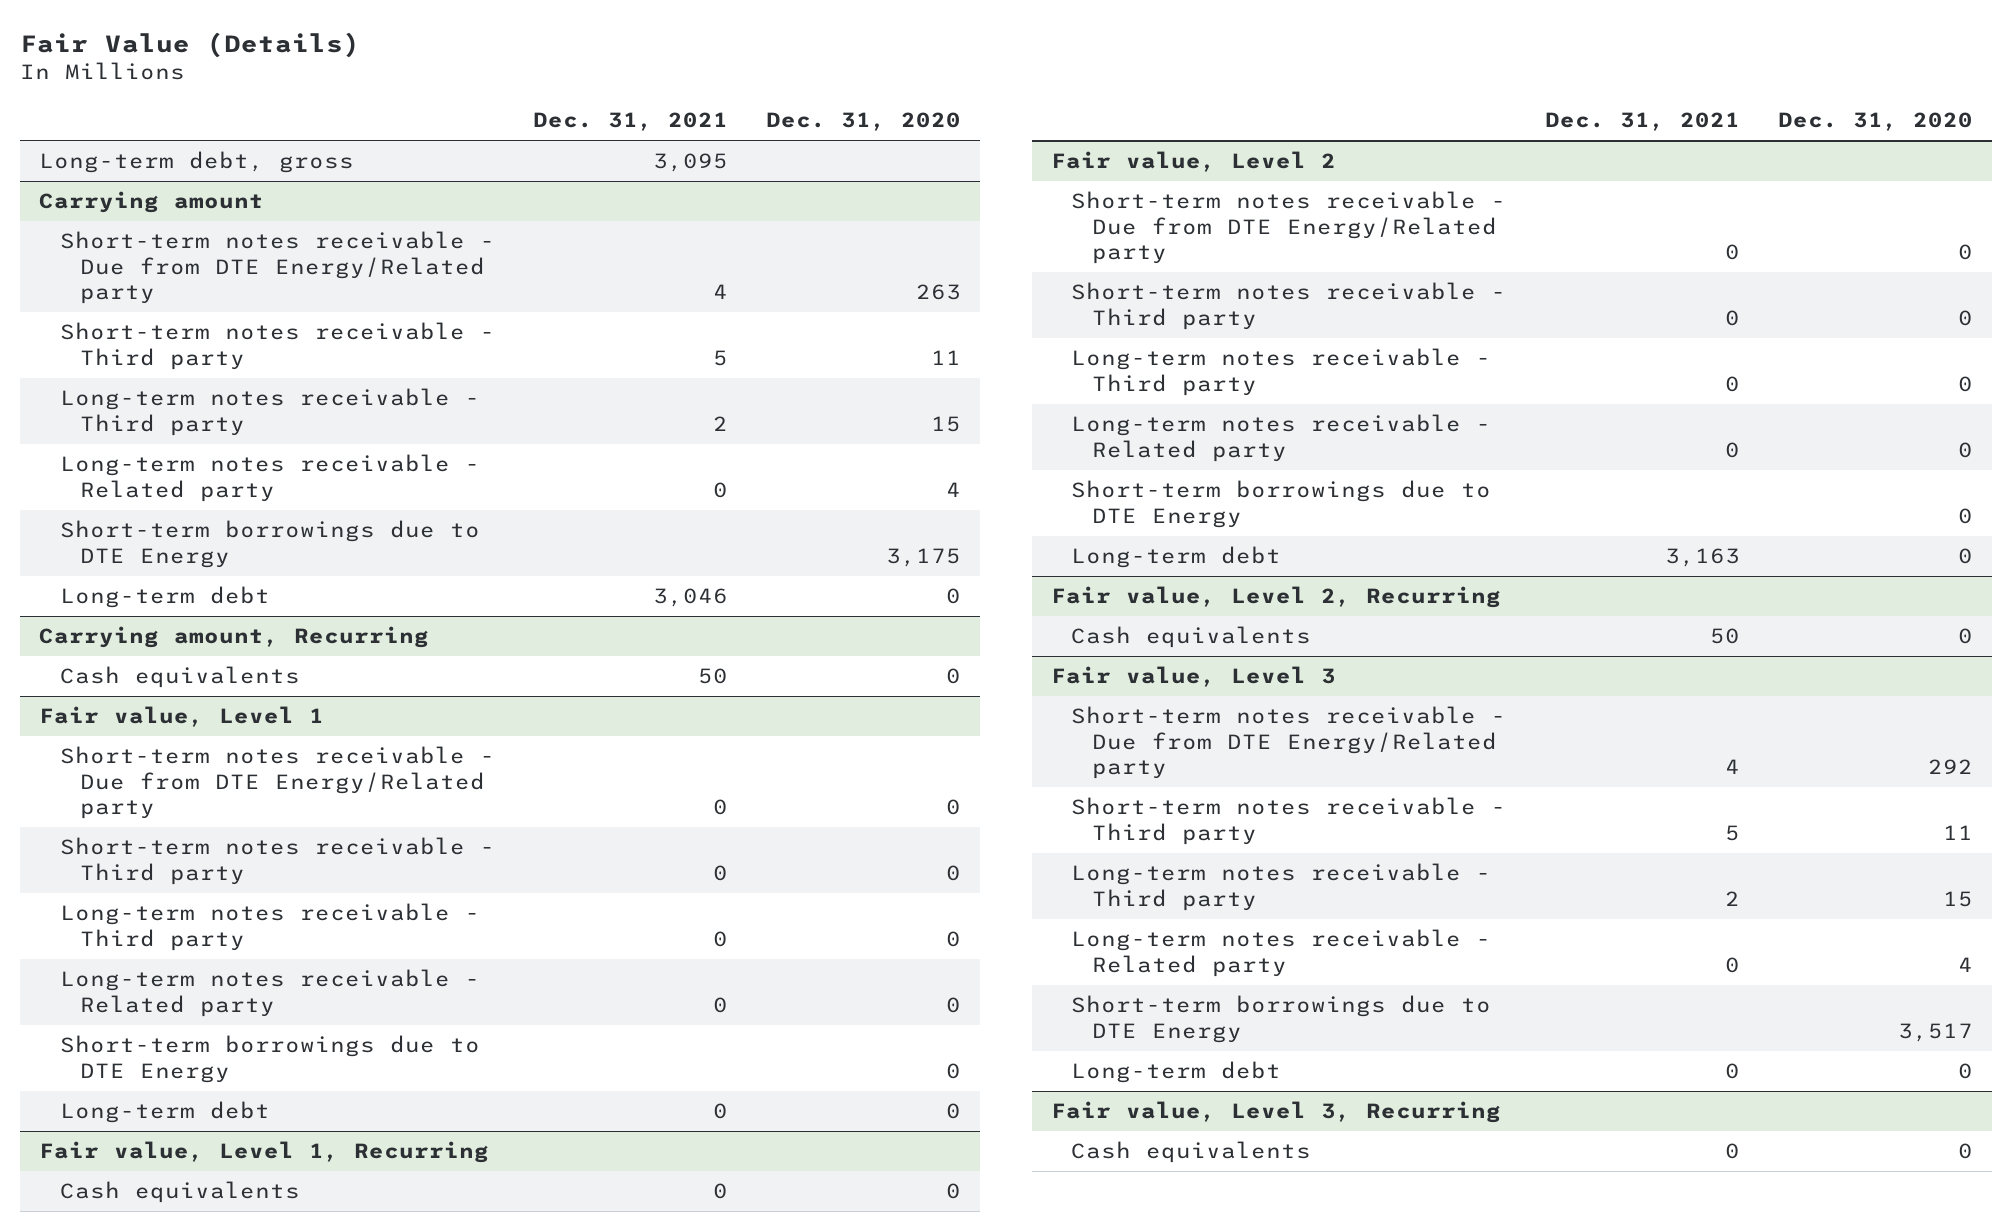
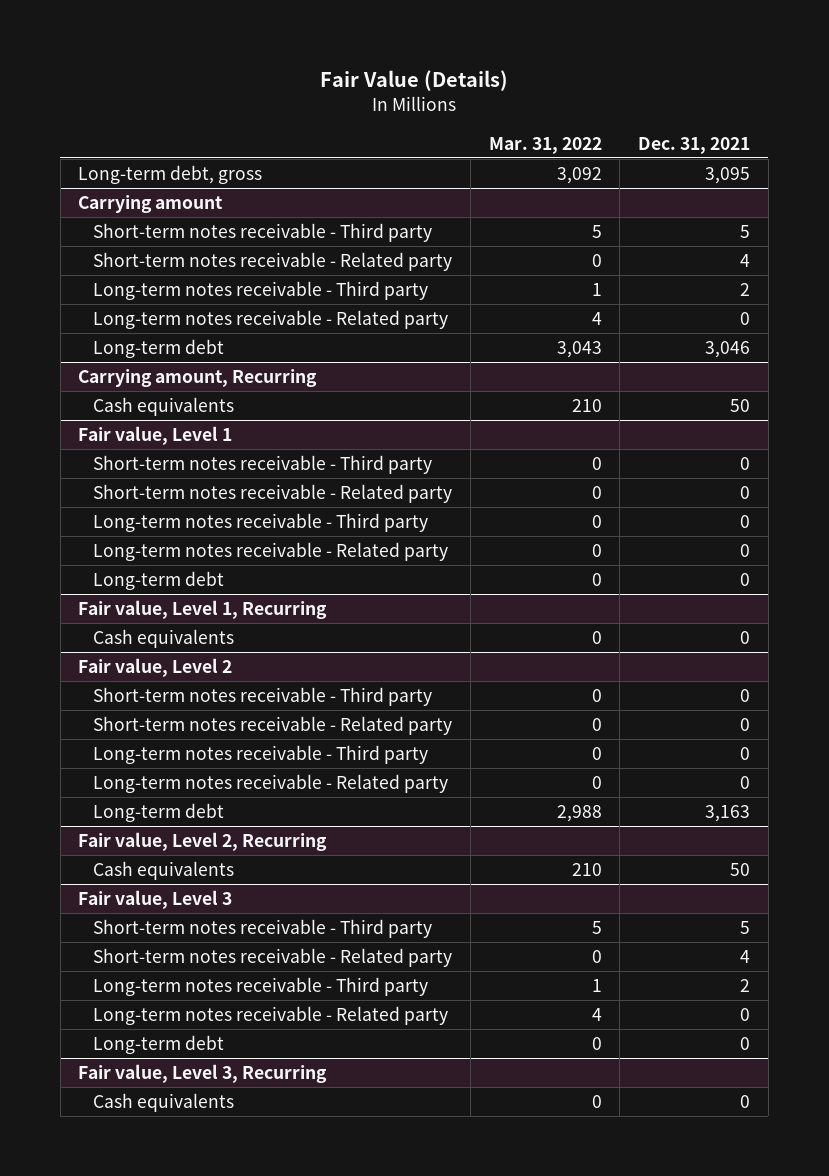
[766,112,962,132] Dec. 31, 2020 -> none
none -> [488,136,602,154] Mar. 31, 2022
[59,231,495,304] Short-term notes receivable - Due from DTE Energy/Related party -> none
none -> [93,252,453,272] Short-term notes receivable - Related party
[59,520,480,568] Short-term borrowings due to DTE Energy -> none
[59,746,495,819] Short-term notes receivable - Due from DTE Energy/Related party -> none
none -> [93,484,453,504] Short-term notes receivable - Related party
[59,1035,480,1083] Short-term borrowings due to DTE Energy -> none
[1071,191,1507,264] Short-term notes receivable - Due from DTE Energy/Related party -> none
none -> [93,716,453,736] Short-term notes receivable - Related party
[1071,480,1492,528] Short-term borrowings due to DTE Energy -> none
[1071,706,1507,779] Short-term notes receivable - Due from DTE Energy/Related party -> none
none -> [93,948,453,968] Short-term notes receivable - Related party
[1071,995,1492,1043] Short-term borrowings due to DTE Energy -> none

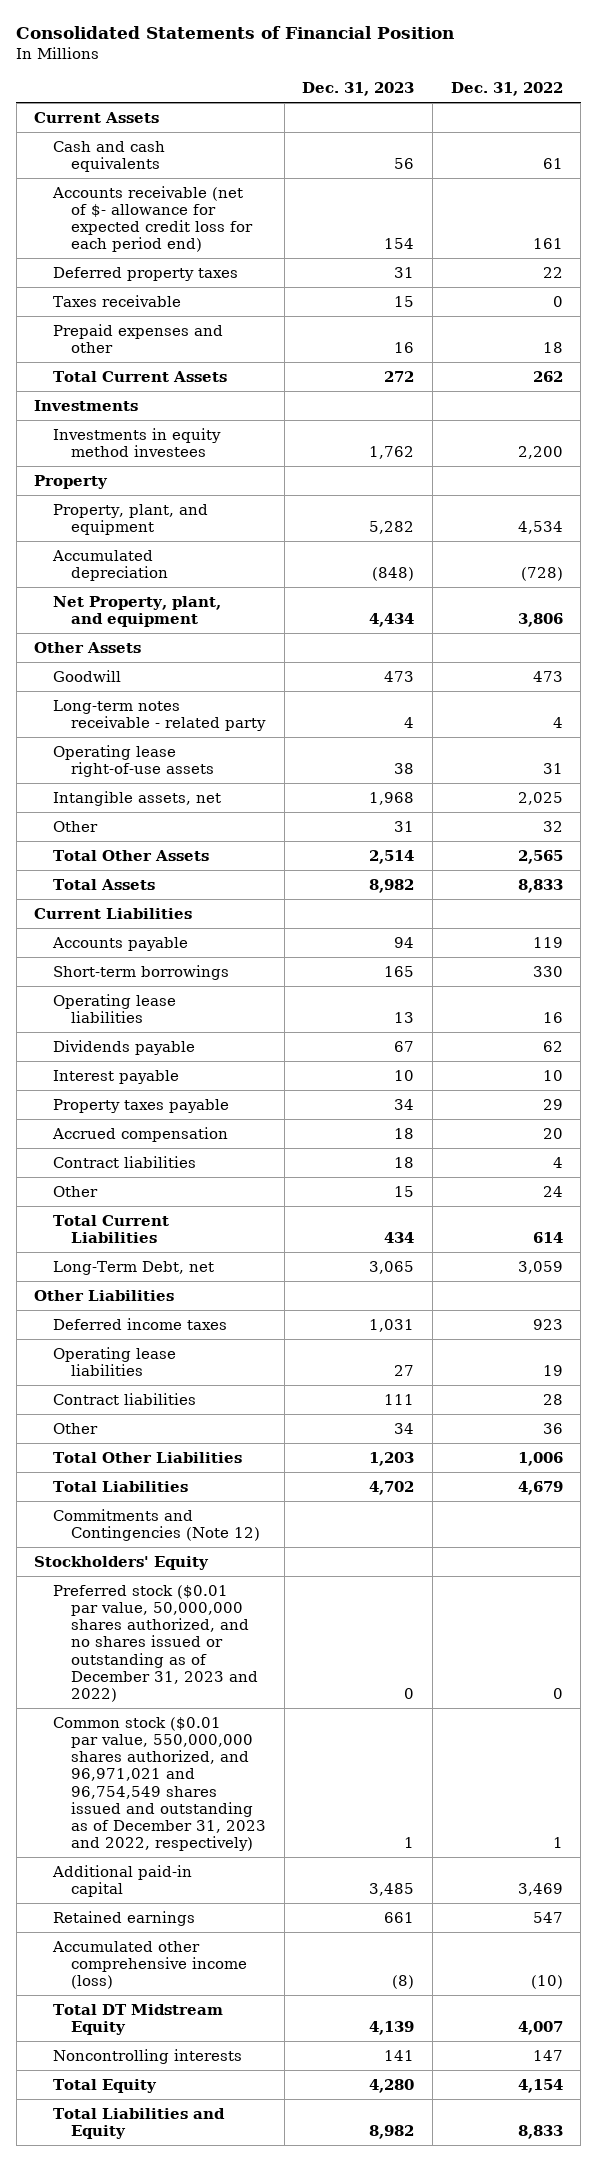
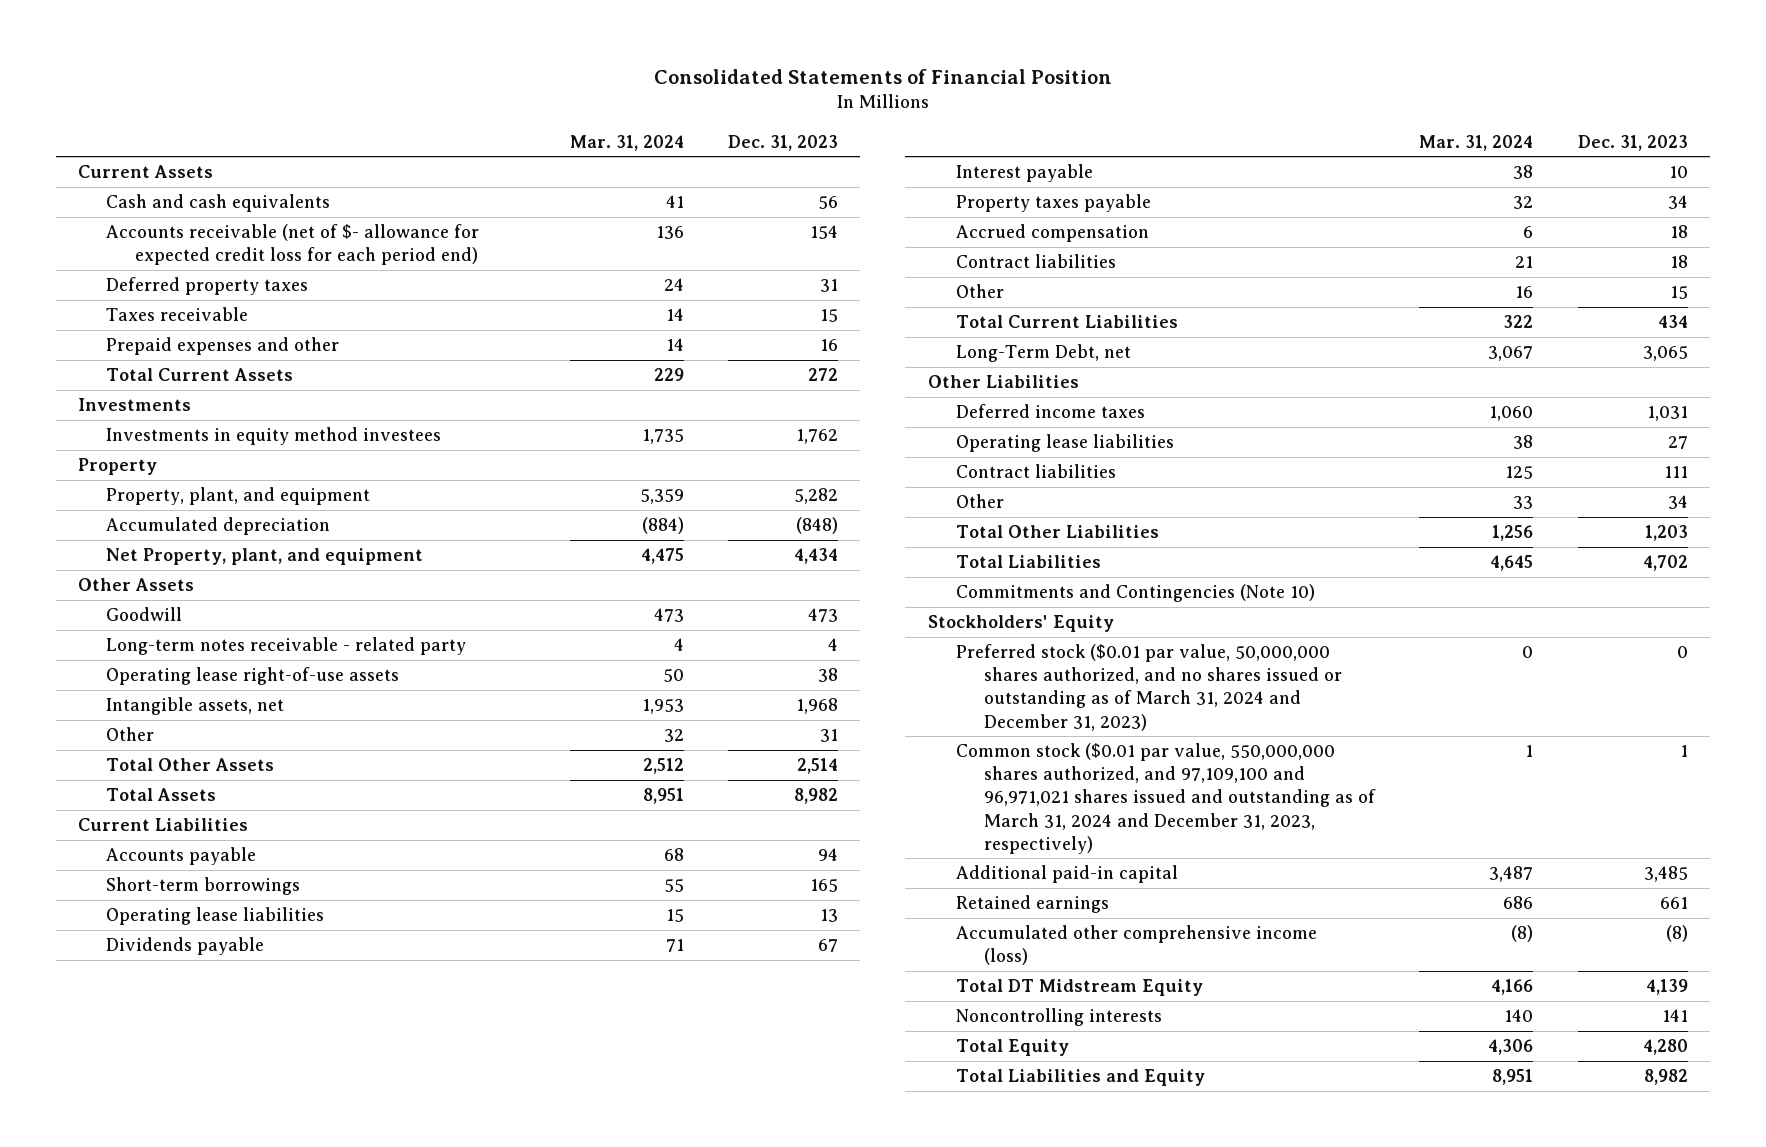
[450,82,563,97] Dec. 31, 2022 -> none
none -> [569,134,684,151] Mar. 31, 2024
[52,1508,260,1541] Commitments and Contingencies (Note 12) -> [955,584,1315,603] Commitments and Contingencies (Note 10)
[52,1584,258,1702] Preferred stock ($0.01 par value, 50,000,000 shares authorized, and no shares issued or outstanding as of December 31, 2023 and 2022) -> [955,644,1343,731] Preferred stock ($0.01 par value, 50,000,000 shares authorized, and no shares issued or outstanding as of March 31, 2024 and December 31, 2023)
[52,1716,266,1852] Common stock ($0.01 par value, 550,000,000 shares authorized, and 96,971,021 and 96,754,549 shares issued and outstanding as of December 31, 2023 and 2022, respectively) -> [955,743,1377,854] Common stock ($0.01 par value, 550,000,000 shares authorized, and 97,109,100 and 96,971,021 shares issued and outstanding as of March 31, 2024 and December 31, 2023, respectively)

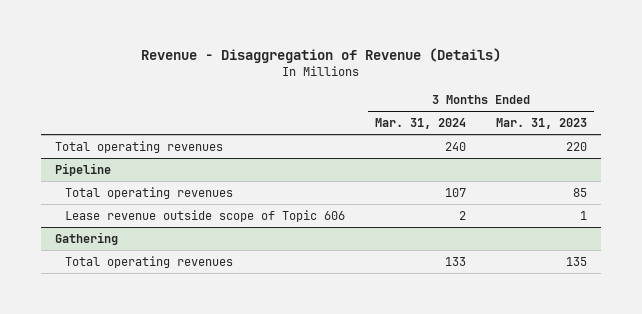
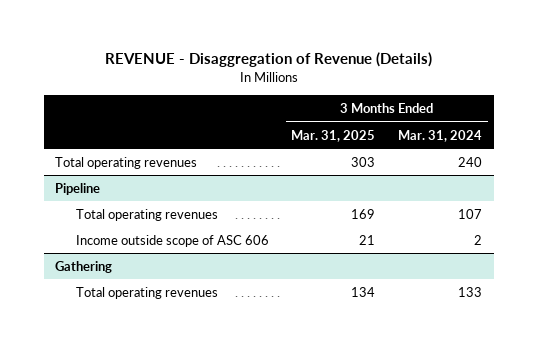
[140,47,501,63] Revenue - Disaggregation of Revenue (Details) -> [104,52,432,68] REVENUE - Disaggregation of Revenue (Details)
[495,118,587,130] Mar. 31, 2023 -> none
none -> [291,129,376,142] Mar. 31, 2025
[65,209,346,222] Lease revenue outside scope of Topic 606 -> [75,234,269,247] Income outside scope of ASC 606

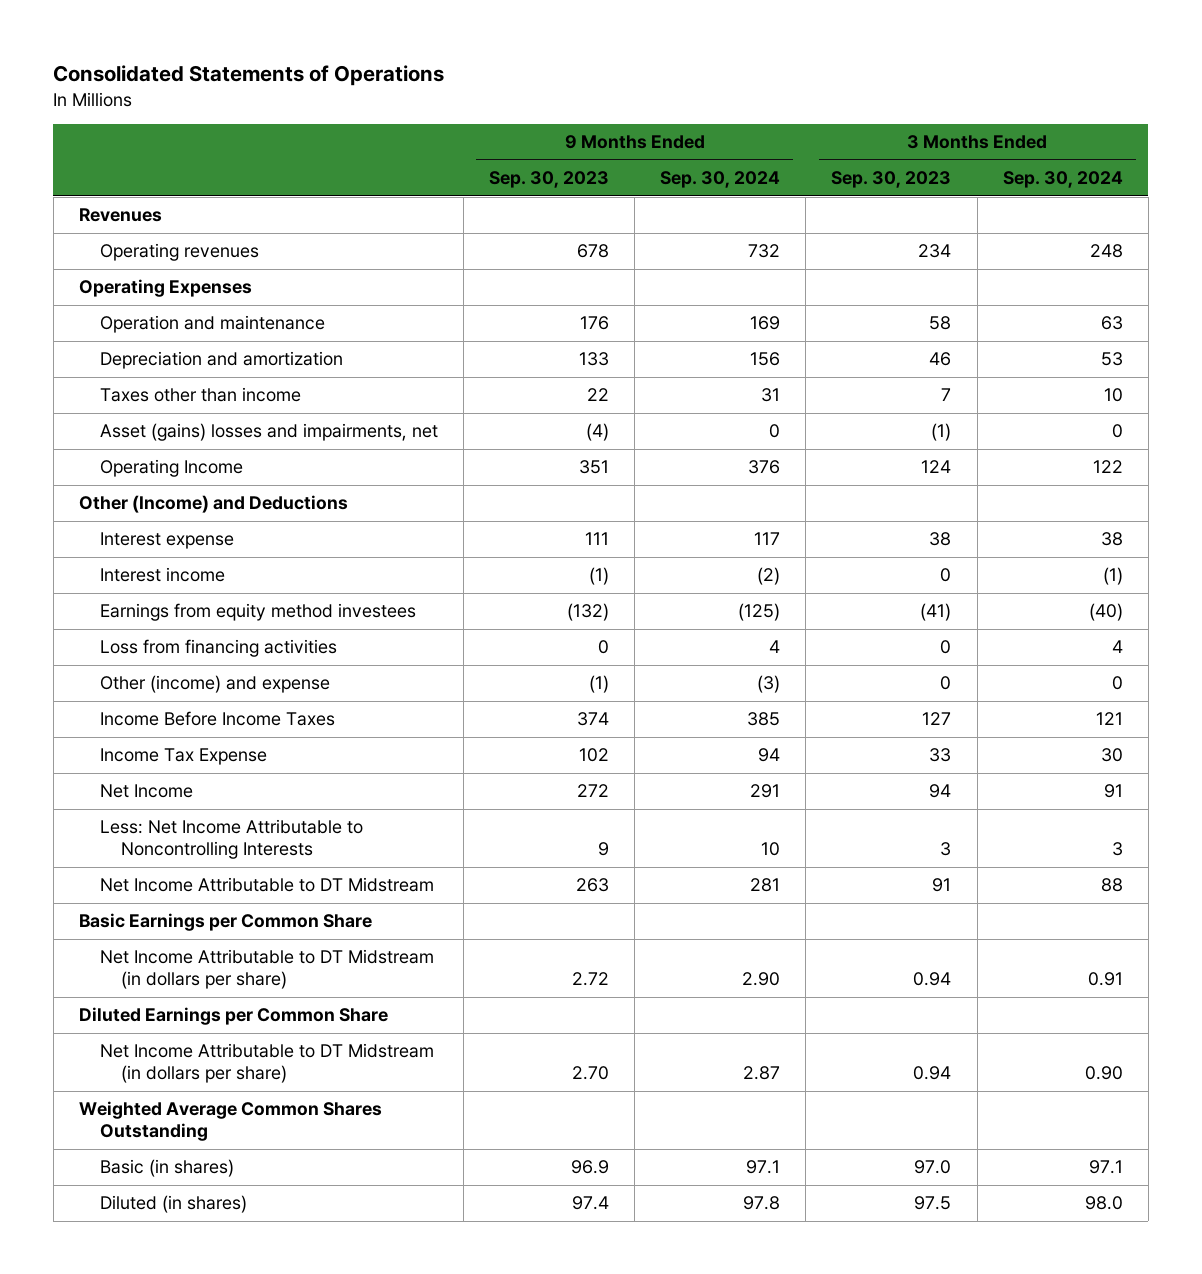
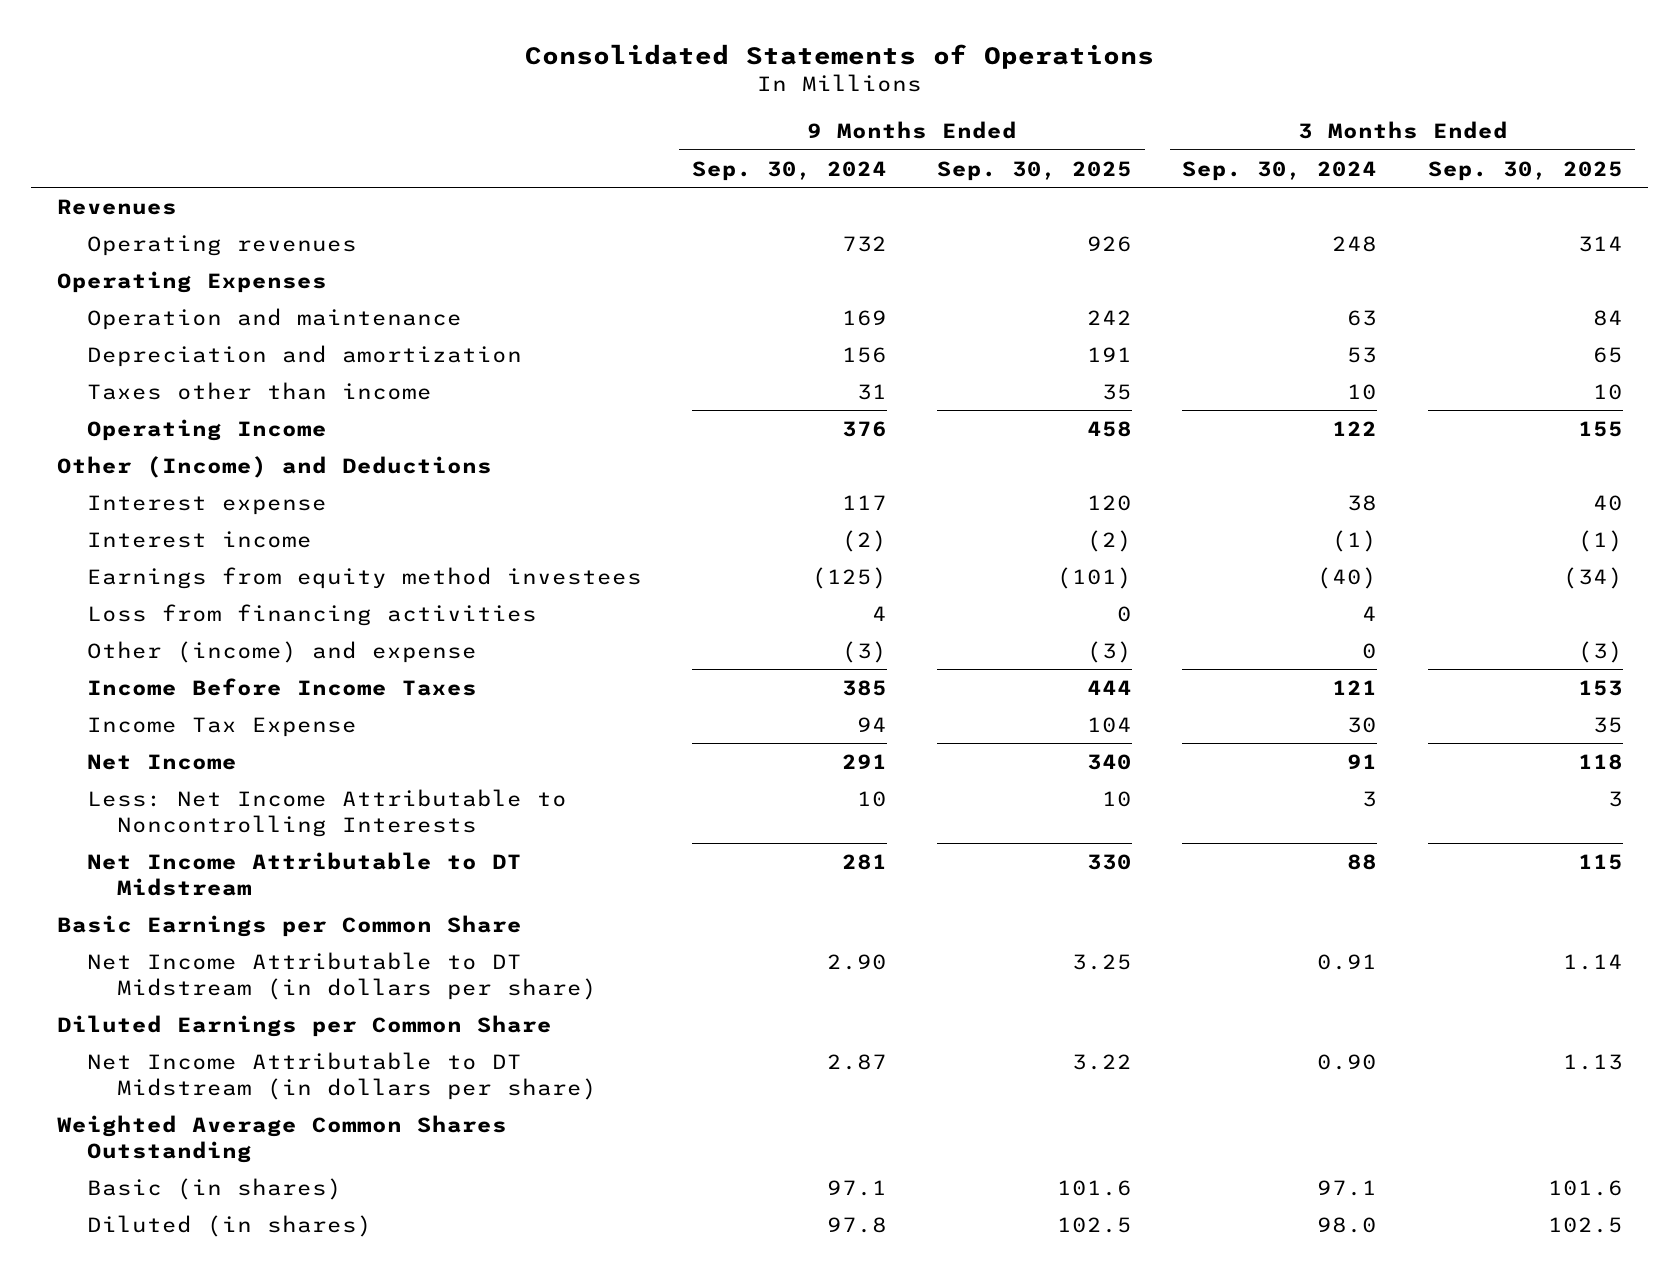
[489,171,610,189] Sep. 30, 2023 -> none
[831,171,952,189] Sep. 30, 2023 -> none
none -> [937,160,1133,181] Sep. 30, 2025
none -> [1427,160,1623,181] Sep. 30, 2025
[99,423,438,442] Asset (gains) losses and impairments, net -> none

